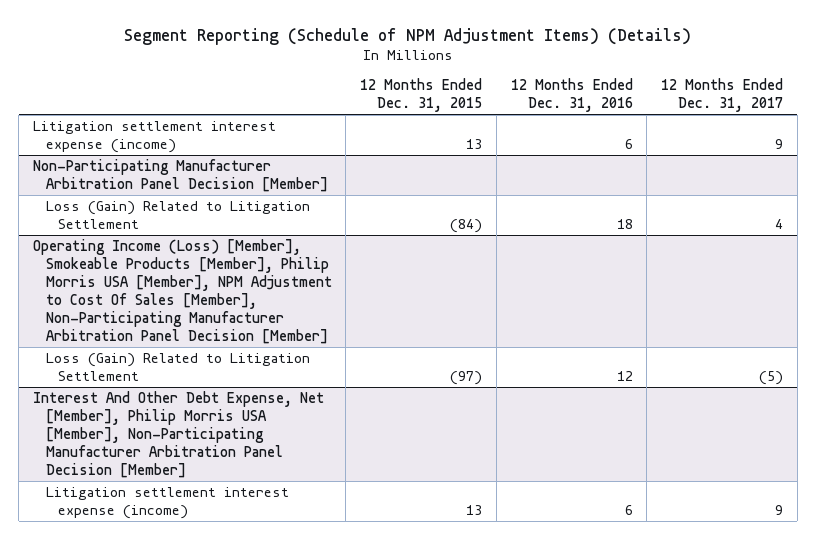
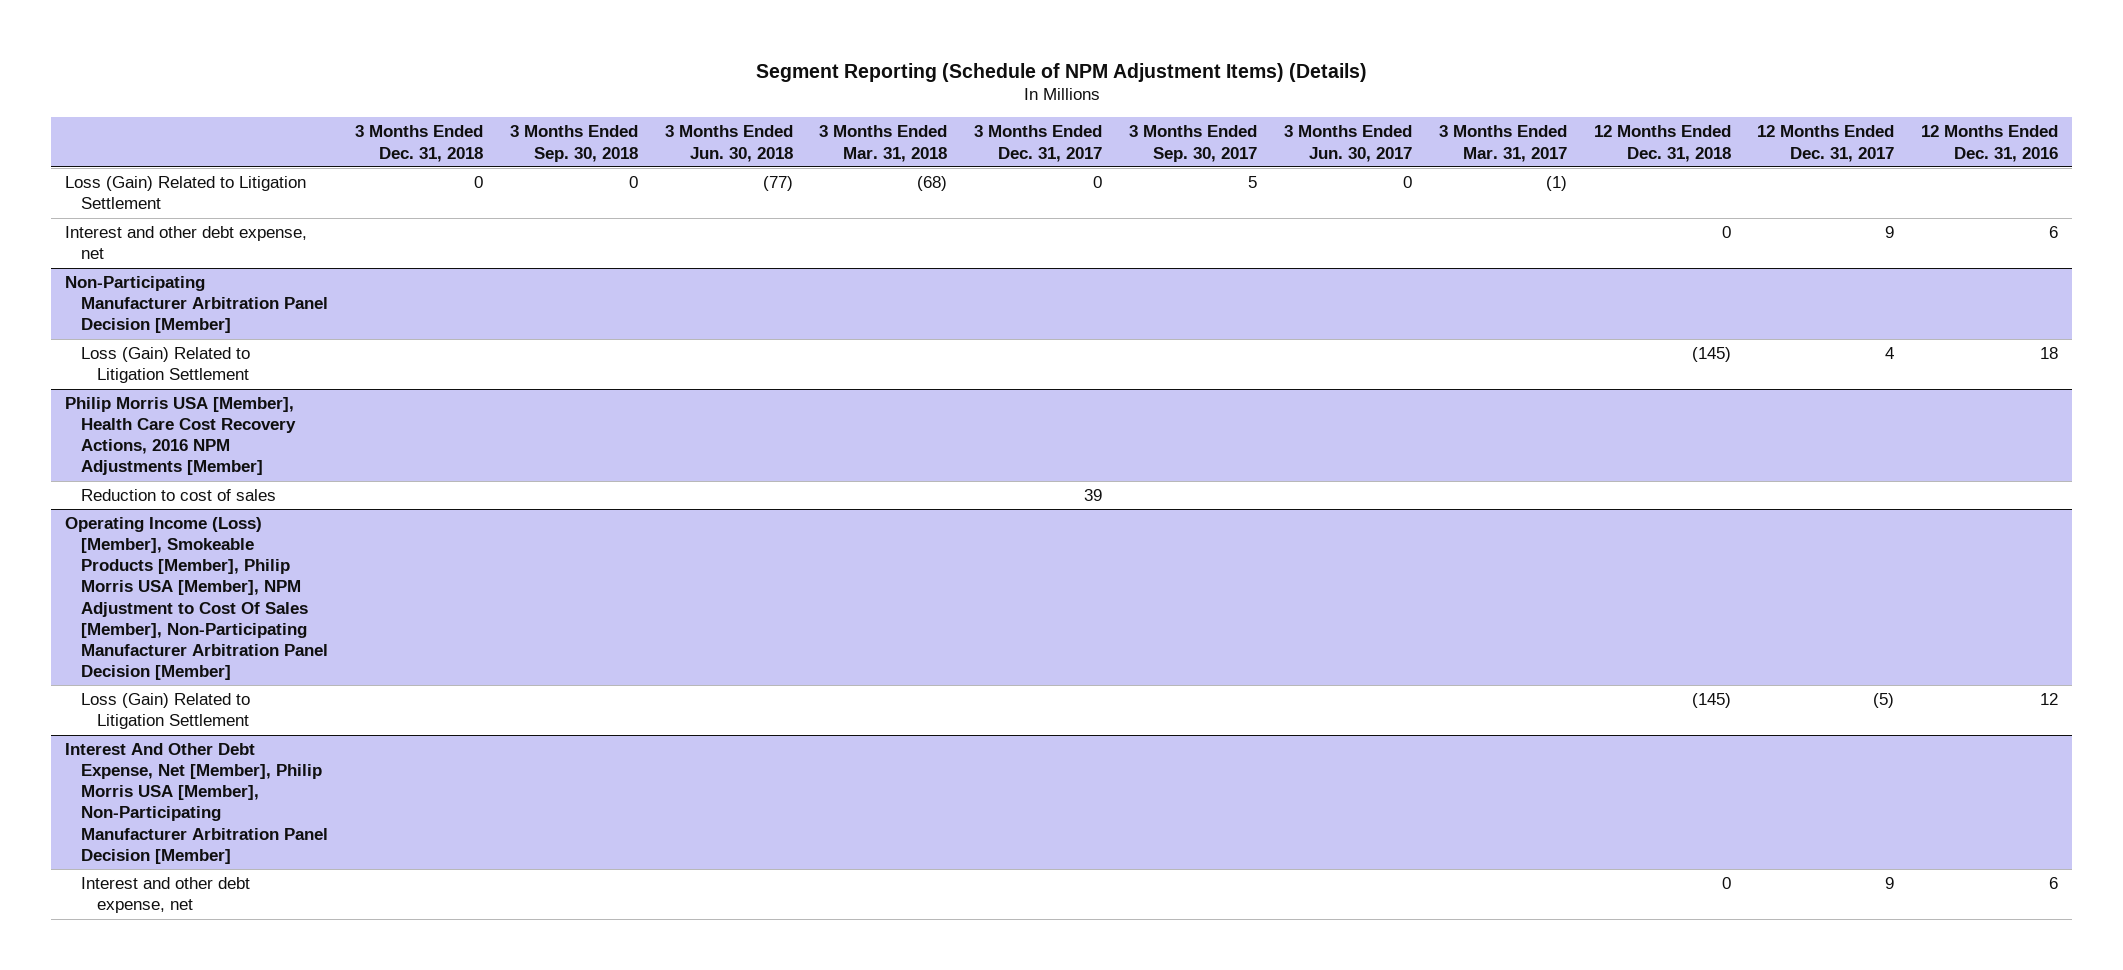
[360,78,483,113] 12 Months Ended Dec. 31, 2015 -> none
none -> [354,125,483,162] 3 Months Ended Dec. 31, 2018
none -> [509,125,638,162] 3 Months Ended Sep. 30, 2018
none -> [664,125,793,162] 3 Months Ended Jun. 30, 2018
none -> [819,125,948,162] 3 Months Ended Mar. 31, 2018
none -> [974,125,1103,162] 3 Months Ended Dec. 31, 2017
none -> [1129,125,1258,162] 3 Months Ended Sep. 30, 2017
none -> [1283,125,1412,162] 3 Months Ended Jun. 30, 2017
none -> [1438,125,1567,162] 3 Months Ended Mar. 31, 2017
none -> [1593,125,1731,162] 12 Months Ended Dec. 31, 2018
none -> [64,176,306,210] Loss (Gain) Related to Litigation Settlement
[33,120,277,153] Litigation settlement interest expense (income) -> [64,226,307,260] Interest and other debt expense, net
none -> [64,397,297,476] Philip Morris USA [Member], Health Care Cost Recovery Actions, 2016 NPM Adjustments [Member]
none -> [81,489,277,502] Reduction to cost of sales
[45,486,289,519] Litigation settlement interest expense (income) -> [81,877,251,914] Interest and other debt expense, net

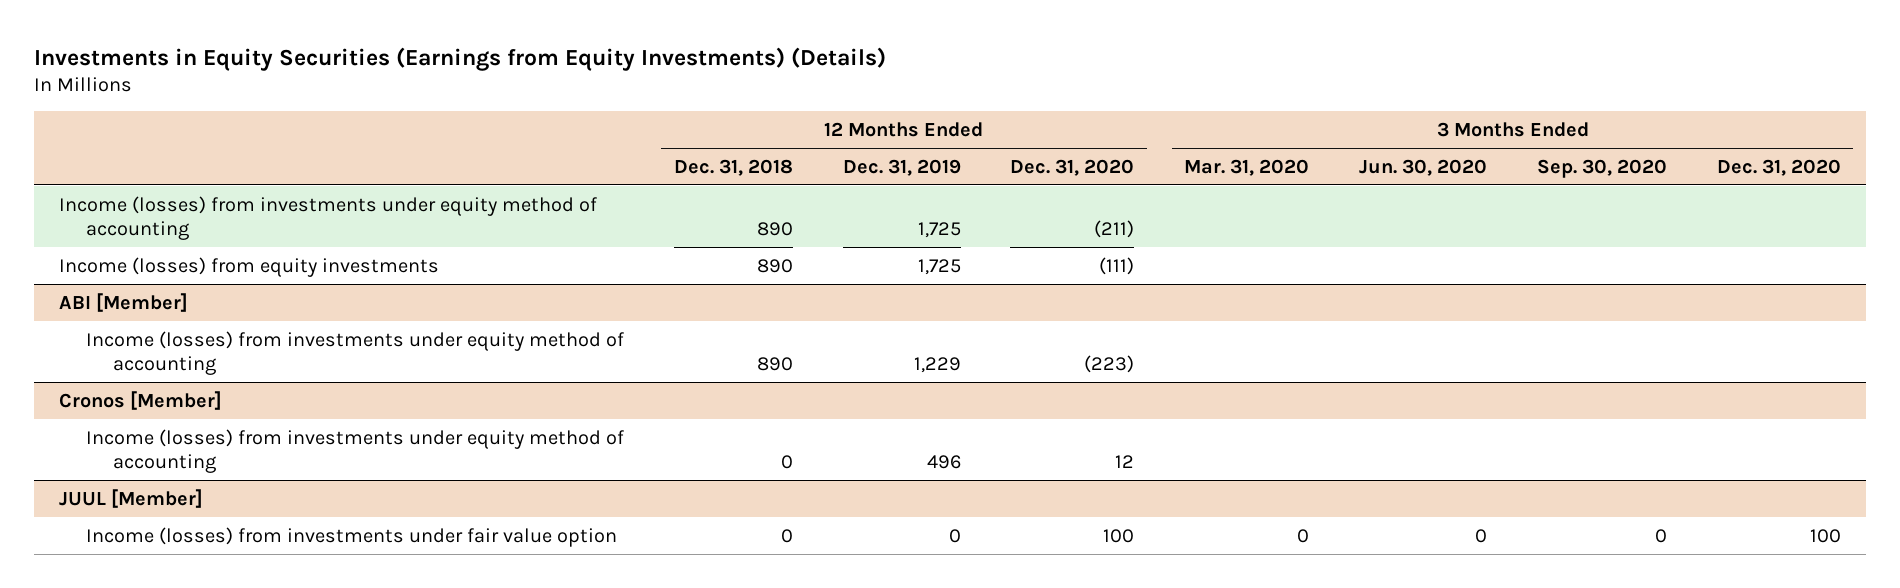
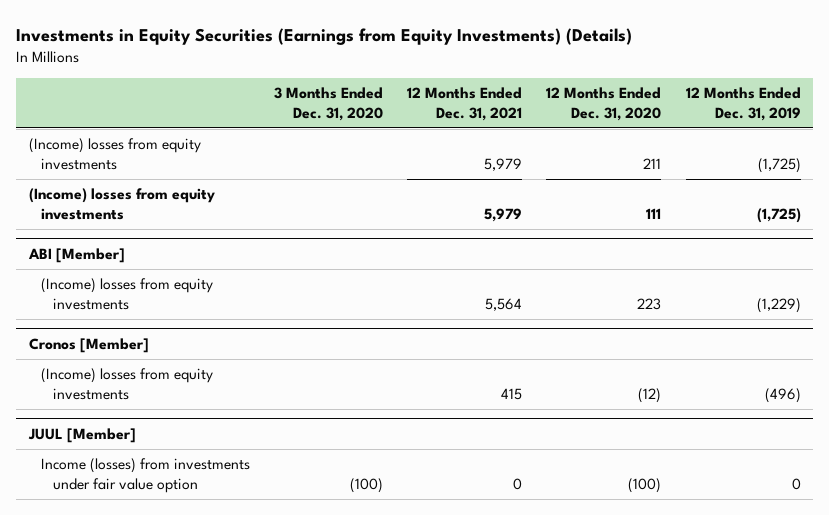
[673,158,793,176] Dec. 31, 2018 -> none
[1184,158,1310,176] Mar. 31, 2020 -> none
[1359,158,1488,176] Jun. 30, 2020 -> none
[1537,158,1668,178] Sep. 30, 2020 -> none
none -> [407,86,523,121] 12 Months Ended Dec. 31, 2021
[58,195,597,240] Income (losses) from investments under equity method of accounting -> [28,138,201,171] (Income) losses from equity investments
[917,221,961,238] 1,725 -> [757,158,801,174] (1,725)
[1094,219,1135,238] (211) -> [643,158,662,170] 211
[58,256,439,277] Income (losses) from equity investments -> [28,188,215,221] (Income) losses from equity investments
[917,258,961,275] 1,725 -> [756,208,801,224] (1,725)
[1099,256,1135,275] (111) -> [646,208,662,220] 111
[85,330,624,375] Income (losses) from investments under equity method of accounting -> [40,278,213,311] (Income) losses from equity investments
[913,356,961,373] 1,229 -> [756,298,801,314] (1,229)
[1084,354,1135,373] (223) -> [637,298,662,311] 223
[85,428,624,473] Income (losses) from investments under equity method of accounting -> [40,368,213,401] (Income) losses from equity investments
[926,454,961,469] 496 -> [764,388,801,404] (496)
[1115,454,1135,468] 12 -> [638,388,662,404] (12)
[1103,528,1135,543] 100 -> [628,478,662,494] (100)
[1810,528,1842,543] 100 -> [349,478,383,494] (100)

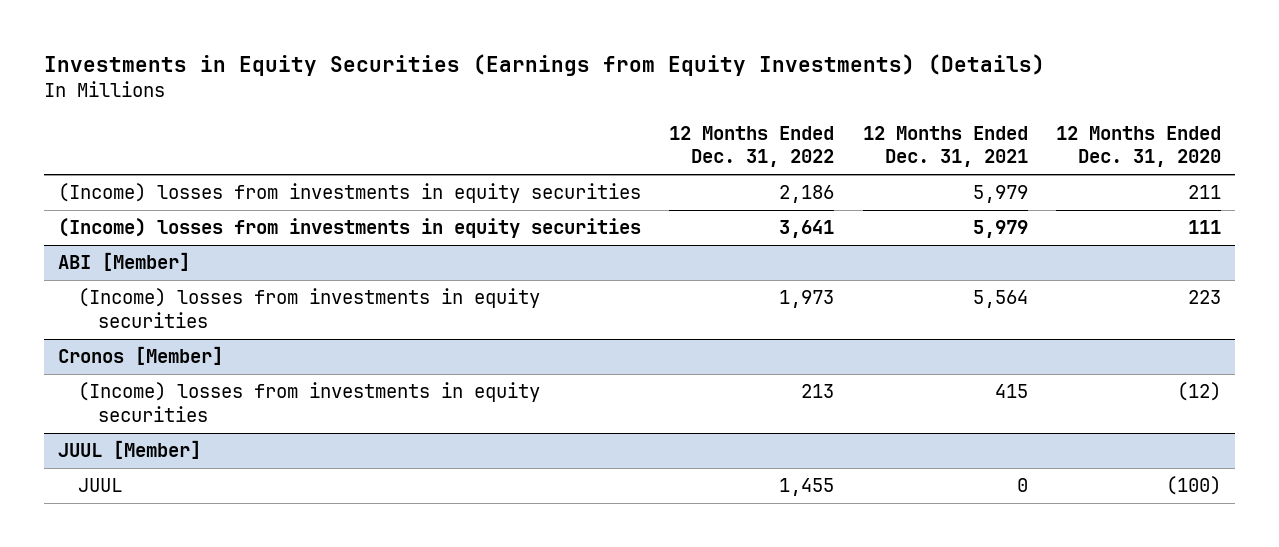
[273,86,383,121] 3 Months Ended Dec. 31, 2020 -> none
[685,86,801,121] 12 Months Ended Dec. 31, 2019 -> none
none -> [669,125,835,168] 12 Months Ended Dec. 31, 2022
[28,138,201,171] (Income) losses from equity investments -> [58,183,642,204] (Income) losses from investments in equity securities
[28,188,215,221] (Income) losses from equity investments -> [58,218,642,239] (Income) losses from investments in equity securities
[40,278,213,311] (Income) losses from equity investments -> [78,288,541,328] (Income) losses from investments in equity securities
[40,368,213,401] (Income) losses from equity investments -> [78,382,541,422] (Income) losses from investments in equity securities
[40,458,250,494] Income (losses) from investments under fair value option -> none
none -> [78,478,123,493] JUUL

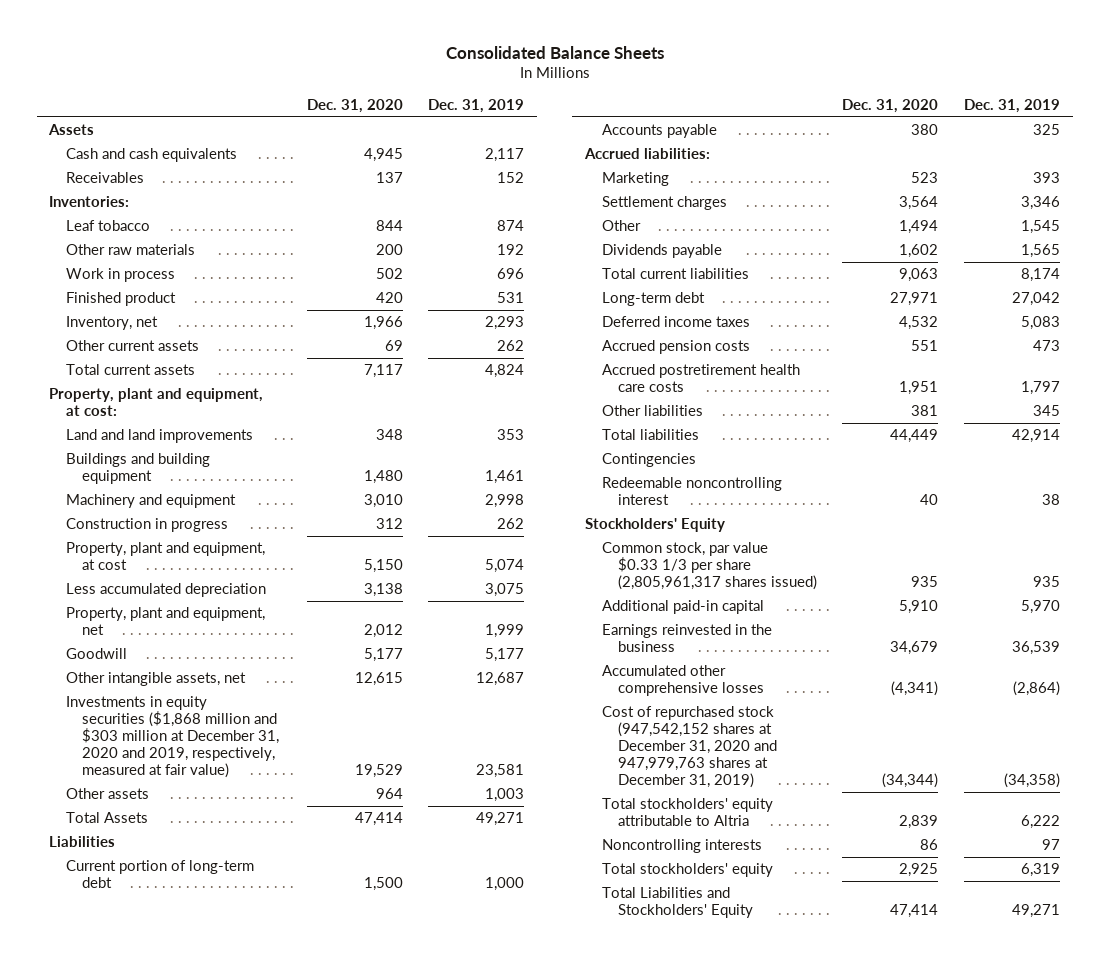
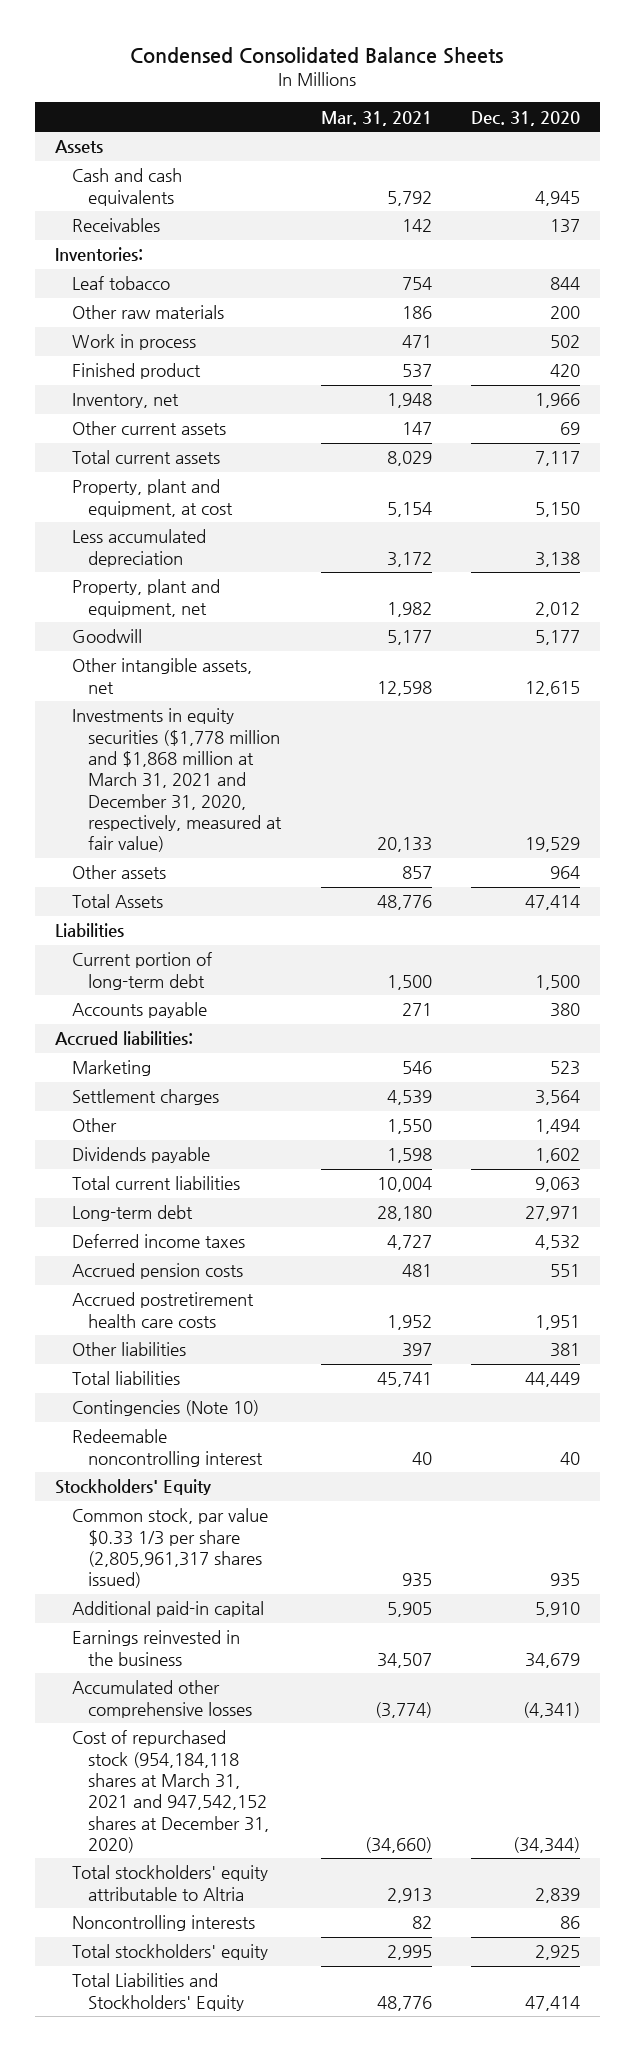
[445,45,664,59] Consolidated Balance Sheets -> [130,46,504,64] Condensed Consolidated Balance Sheets
[428,98,525,113] Dec. 31, 2019 -> none
none -> [320,110,432,126] Mar. 31, 2021
[49,388,264,417] Property, plant and equipment, at cost: -> none
[65,429,253,444] Land and land improvements -> none
[65,453,210,485] Buildings and building equipment -> none
[65,494,236,509] Machinery and equipment -> none
[65,518,228,533] Construction in progress -> none
[65,696,280,778] Investments in equity securities ($1,868 million and $303 million at December 31, 2020 and 2019, respectively, measured at fair value) -> [71,708,283,853] Investments in equity securities ($1,778 million and $1,868 million at March 31, 2021 and December 31, 2020, respectively, measured at fair value)
[601,453,696,468] Contingencies -> [71,1400,259,1417] Contingencies (Note 10)
[601,706,778,788] Cost of repurchased stock (947,542,152 shares at December 31, 2020 and 947,979,763 shares at December 31, 2019) -> [71,1730,270,1854] Cost of repurchased stock (954,184,118 shares at March 31, 2021 and 947,542,152 shares at December 31, 2020)

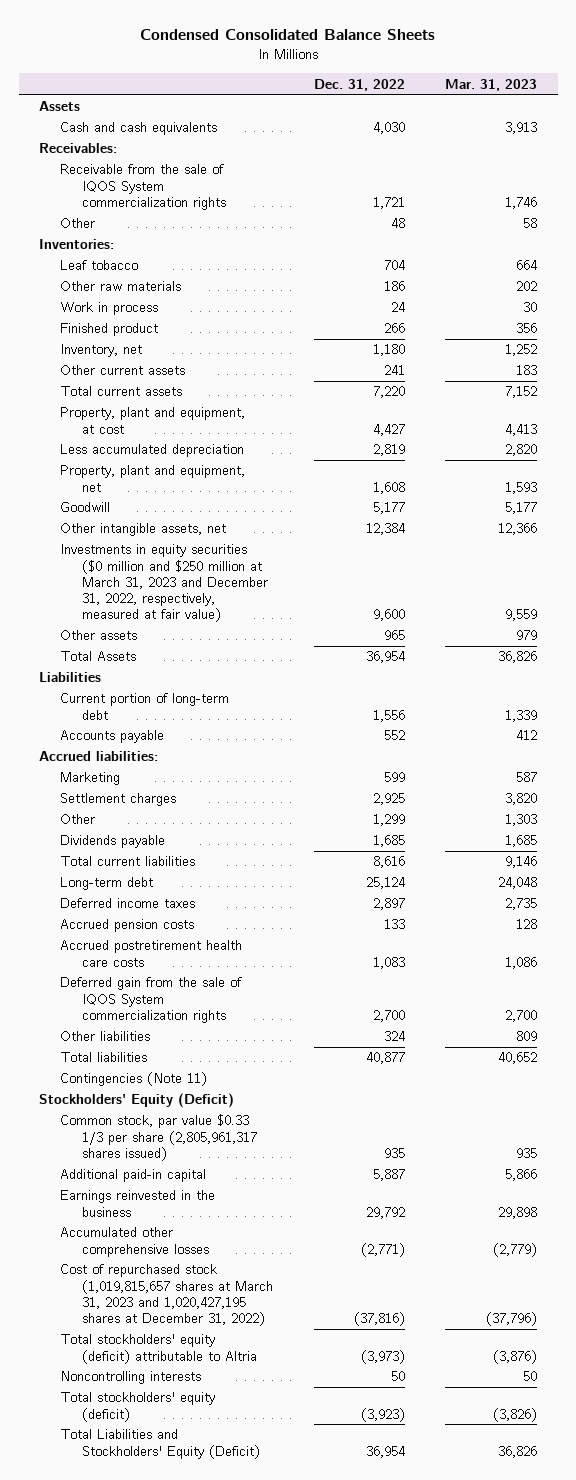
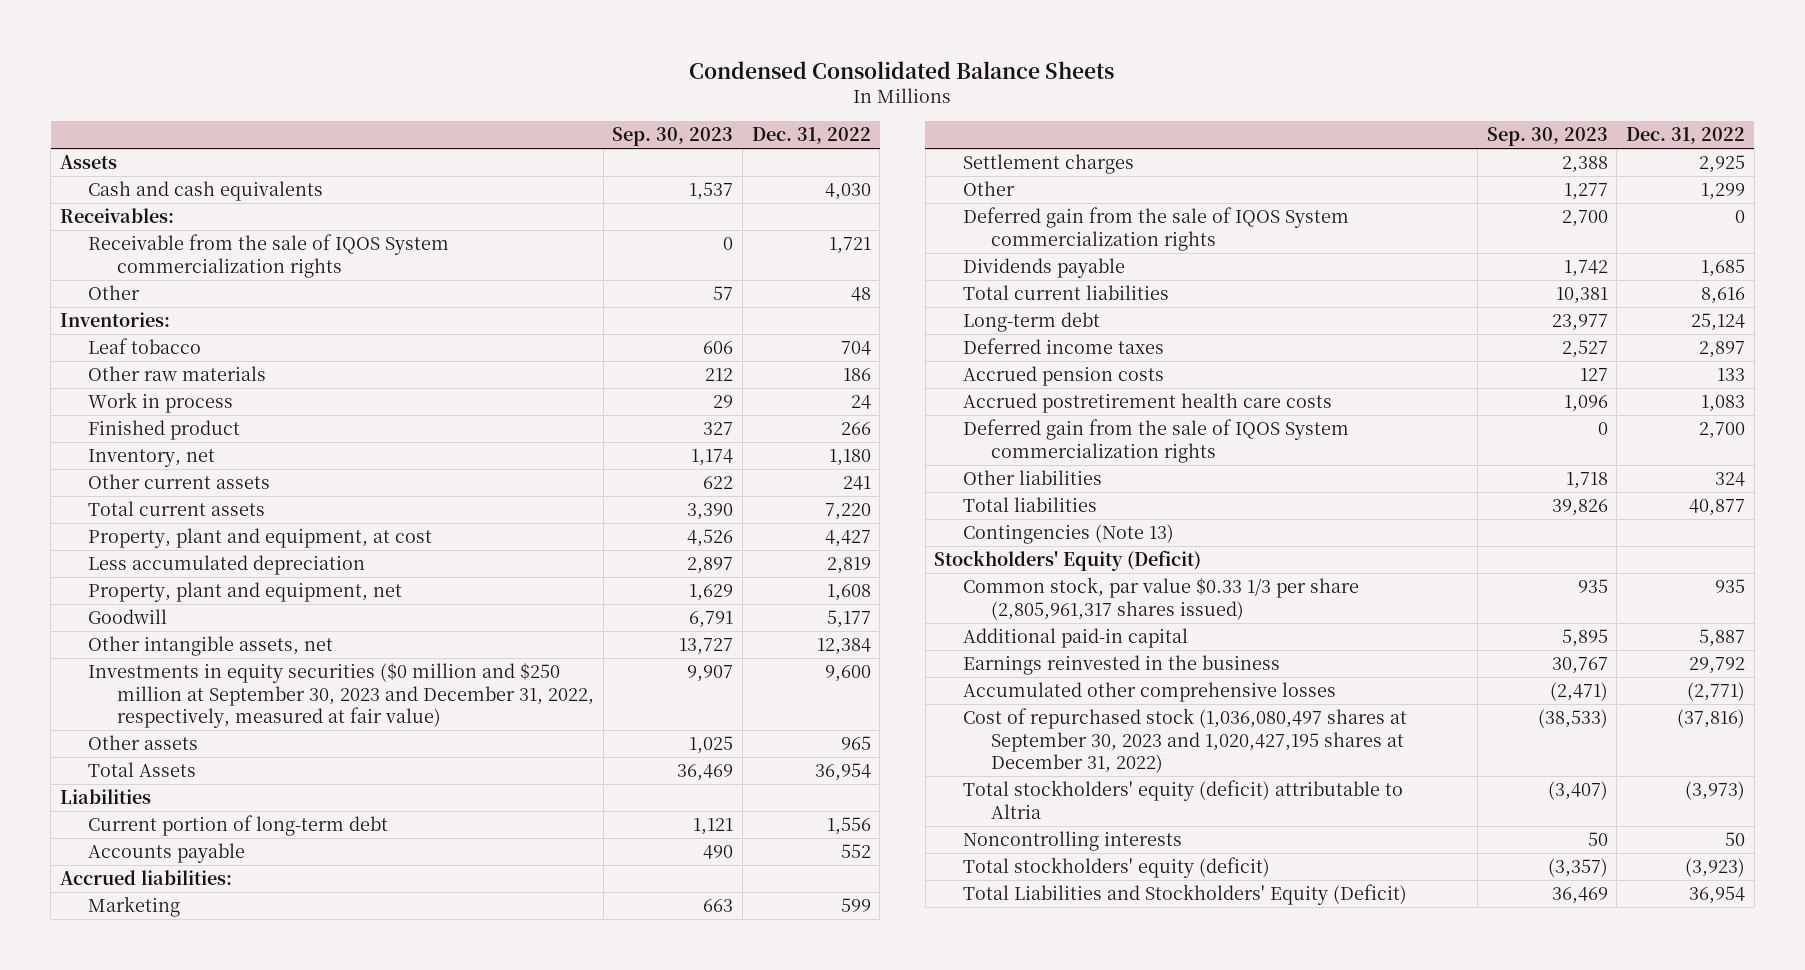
[445,78,538,91] Mar. 31, 2023 -> none
none -> [612,127,734,147] Sep. 30, 2023
[60,544,268,623] Investments in equity securities ($0 million and $250 million at March 31, 2023 and December 31, 2022, respectively, measured at fair value) -> [88,663,595,729] Investments in equity securities ($0 million and $250 million at September 30, 2023 and December 31, 2022, respectively, measured at fair value)
none -> [962,207,1349,251] Deferred gain from the sale of IQOS System commercialization rights
[60,1072,208,1087] Contingencies (Note 11) -> [962,524,1174,545] Contingencies (Note 13)
[60,1264,273,1327] Cost of repurchased stock (1,019,815,657 shares at March 31, 2023 and 1,020,427,195 shares at December 31, 2022) -> [962,708,1407,774] Cost of repurchased stock (1,036,080,497 shares at September 30, 2023 and 1,020,427,195 shares at December 31, 2022)

